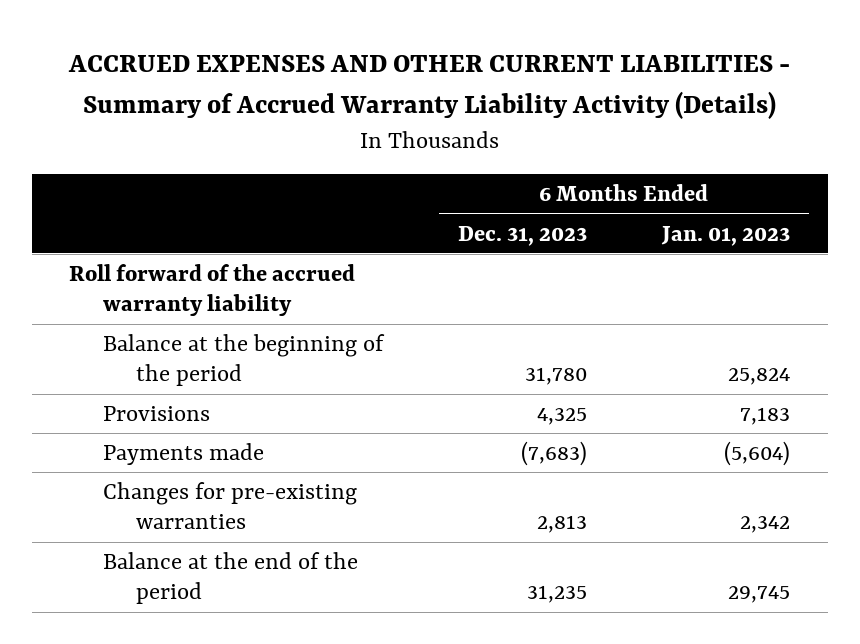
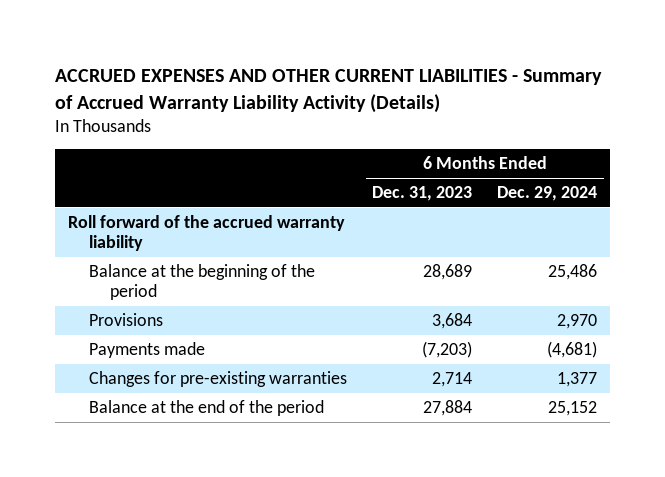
[661,225,791,246] Jan. 01, 2023 -> none
none -> [497,186,598,202] Dec. 29, 2024
[525,367,588,386] 31,780 -> [423,263,473,280] 28,689
[537,408,588,426] 4,325 -> [432,312,473,329] 3,684
[521,441,588,467] (7,683) -> [422,340,473,358] (7,203)
[537,515,588,534] 2,813 -> [432,371,473,387] 2,714
[527,585,588,604] 31,235 -> [423,399,473,416] 27,884

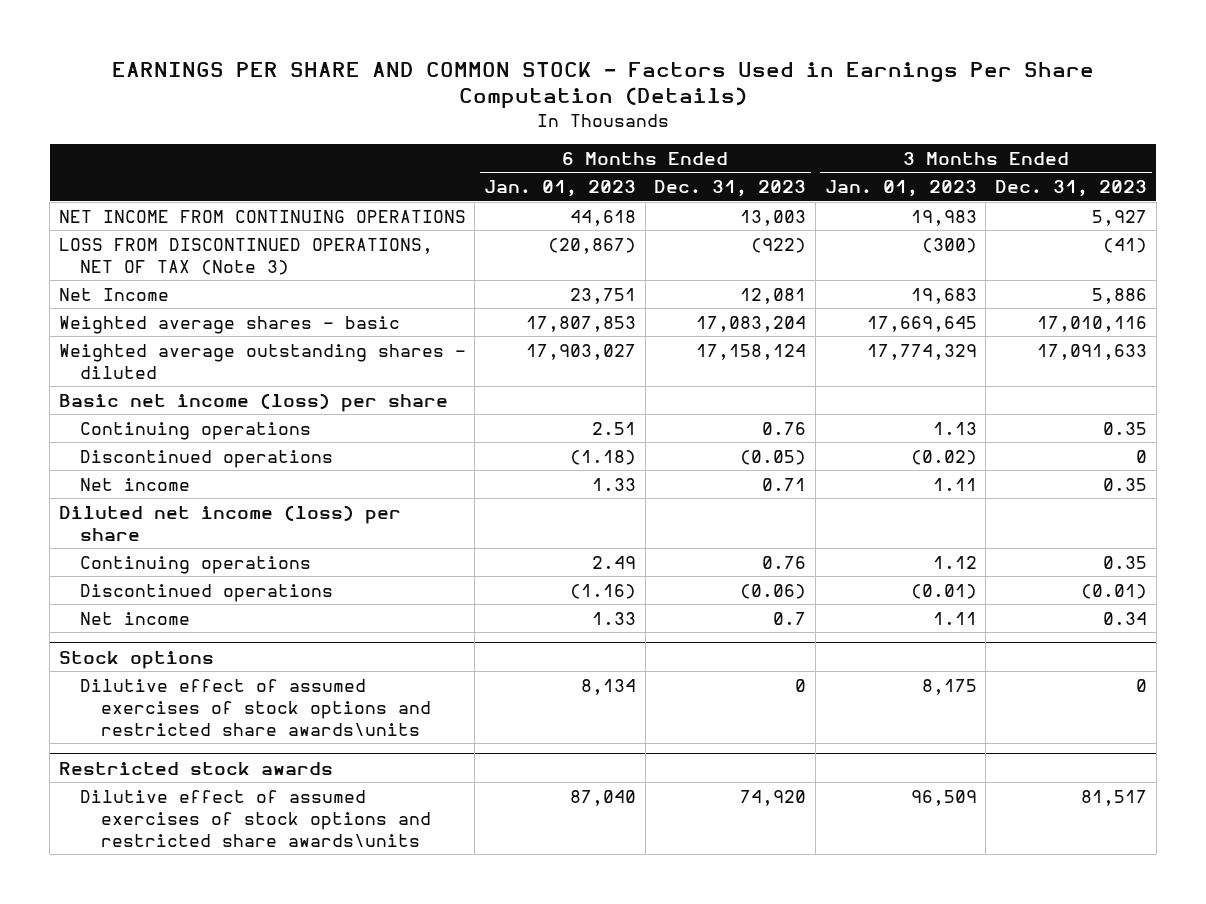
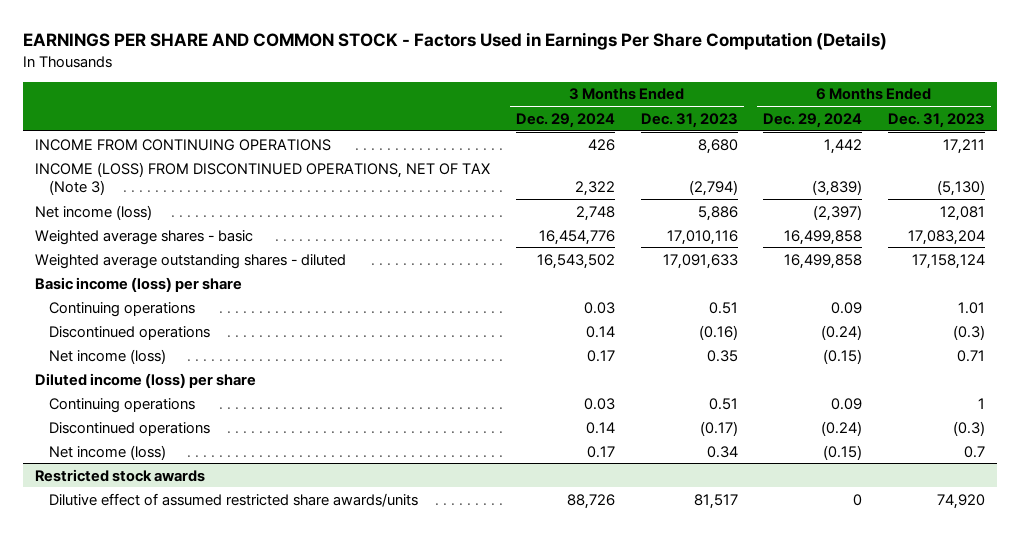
[484,180,637,198] Jan. 01, 2023 -> none
[824,180,977,198] Jan. 01, 2023 -> none
none -> [515,112,615,128] Dec. 29, 2024
none -> [763,112,863,128] Dec. 29, 2024
[58,209,466,223] NET INCOME FROM CONTINUING OPERATIONS -> [35,138,332,151] INCOME FROM CONTINUING OPERATIONS
[740,209,807,226] 13,003 -> [942,138,985,154] 17,211
[1091,209,1147,226] 5,927 -> [697,138,738,154] 8,680
[58,237,433,275] LOSS FROM DISCONTINUED OPERATIONS, NET OF TAX (Note 3) -> [35,161,491,196] INCOME (LOSS) FROM DISCONTINUED OPERATIONS, NET OF TAX (Note 3)
[751,237,807,253] (922) -> [936,180,985,197] (5,130)
[1102,237,1147,253] (41) -> [688,180,738,197] (2,794)
[58,287,169,301] Net Income -> [35,204,153,220] Net income (loss)
[58,650,214,669] Stock options -> none
[79,678,431,736] Dilutive effect of assumed exercises of stock options and restricted share awards\units -> none
[58,392,448,412] Basic net income (loss) per share -> [35,276,243,292] Basic income (loss) per share
[762,421,807,435] 0.76 -> [957,301,985,314] 1.01
[1102,421,1147,435] 0.35 -> [708,301,738,314] 0.51
[740,449,807,465] (0.05) -> [952,324,985,340] (0.3)
[1135,449,1147,463] 0 -> [698,324,738,340] (0.16)
[79,477,190,491] Net income -> [49,348,167,364] Net income (loss)
[58,504,401,541] Diluted net income (loss) per share -> [35,372,257,388] Diluted income (loss) per share
[762,555,807,569] 0.76 -> [977,397,985,409] 1
[1102,555,1147,569] 0.35 -> [708,397,738,410] 0.51
[740,583,807,599] (0.06) -> [952,420,985,436] (0.3)
[1080,583,1147,599] (0.01) -> [699,420,738,436] (0.17)
[79,611,190,625] Net income -> [49,444,167,460] Net income (loss)
[79,789,431,847] Dilutive effect of assumed exercises of stock options and restricted share awards\units -> [49,492,419,507] Dilutive effect of assumed restricted share awards/units

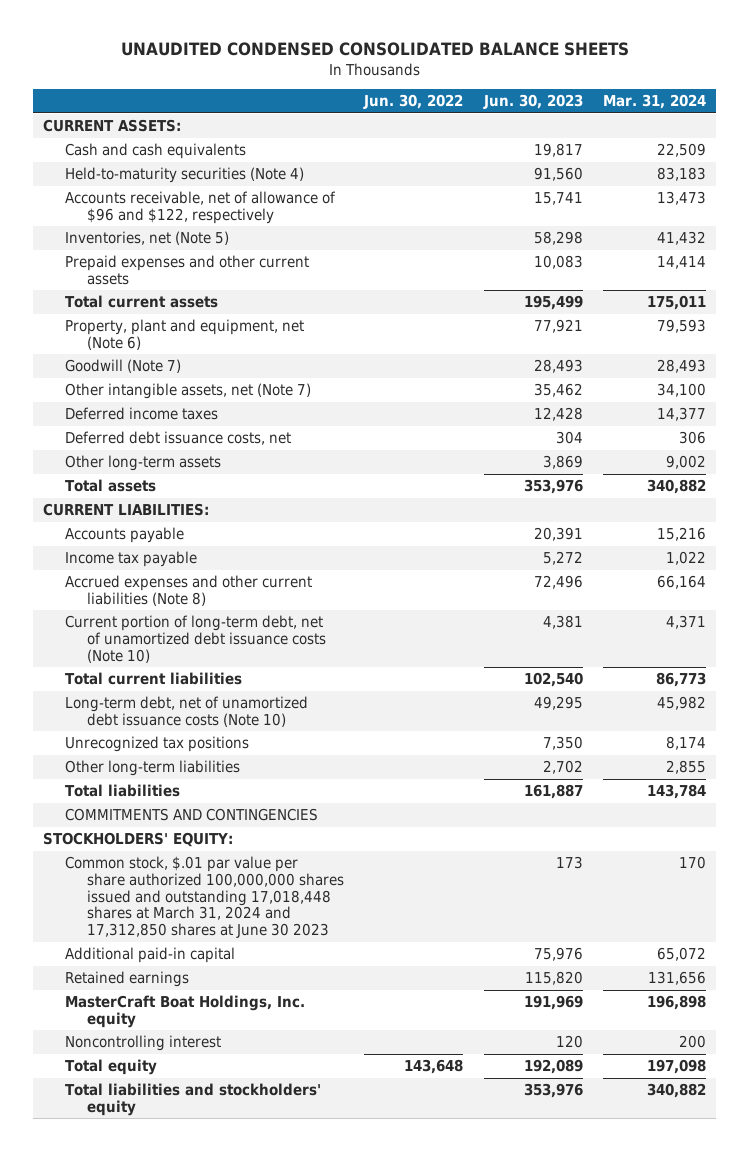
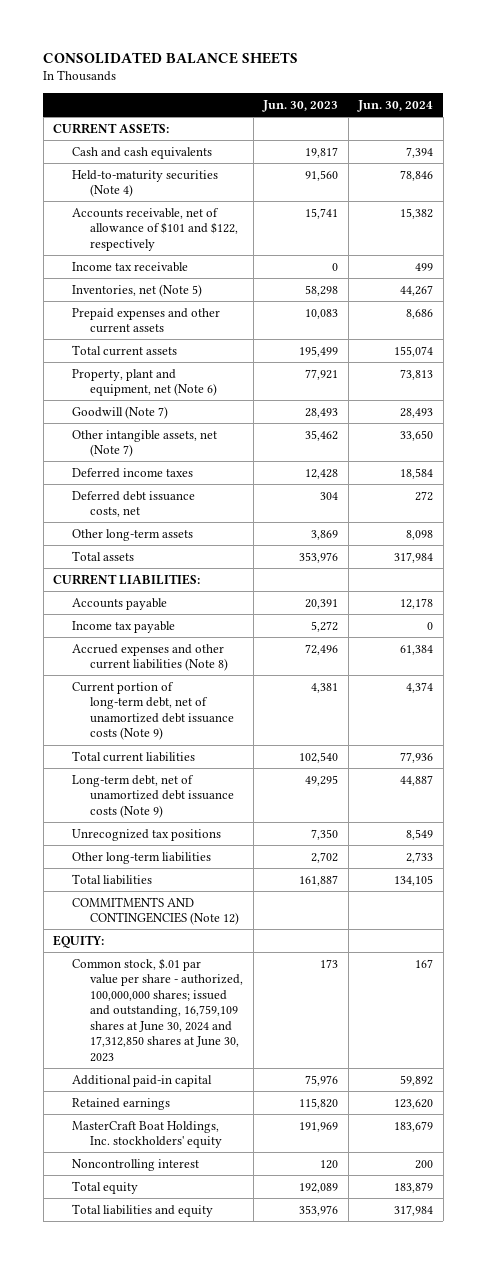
[120,42,629,57] UNAUDITED CONDENSED CONSOLIDATED BALANCE SHEETS -> [43,52,299,65] CONSOLIDATED BALANCE SHEETS
[363,94,464,110] Jun. 30, 2022 -> none
[603,94,707,110] Mar. 31, 2024 -> none
none -> [357,100,434,113] Jun. 30, 2024
[65,191,337,224] Accounts receivable, net of allowance of $96 and $122, respectively -> [71,207,238,251] Accounts receivable, net of allowance of $101 and $122, respectively
none -> [71,261,188,272] Income tax receivable
[65,615,327,663] Current portion of long-term debt, net of unamortized debt issuance costs (Note 10) -> [71,681,234,741] Current portion of long-term debt, net of unamortized debt issuance costs (Note 9)
[65,696,309,727] Long-term debt, net of unamortized debt issuance costs (Note 10) -> [71,774,234,818] Long-term debt, net of unamortized debt issuance costs (Note 9)
[65,808,319,822] COMMITMENTS AND CONTINGENCIES -> [71,896,239,926] COMMITMENTS AND CONTINGENCIES (Note 12)
[43,832,234,848] STOCKHOLDERS' EQUITY: -> [53,934,105,948] EQUITY:
[65,856,345,939] Common stock, $.01 par value per share authorized 100,000,000 shares issued and outstanding 17,018,448 shares at March 31, 2024 and 17,312,850 shares at June 30 2023 -> [71,957,243,1062] Common stock, $.01 par value per share - authorized, 100,000,000 shares; issued and outstanding, 16,759,109 shares at June 30, 2024 and 17,312,850 shares at June 30, 2023
[65,995,306,1028] MasterCraft Boat Holdings, Inc. equity -> [71,1120,222,1149] MasterCraft Boat Holdings, Inc. stockholders' equity
[65,1083,322,1116] Total liabilities and stockholders' equity -> [71,1203,213,1217] Total liabilities and equity

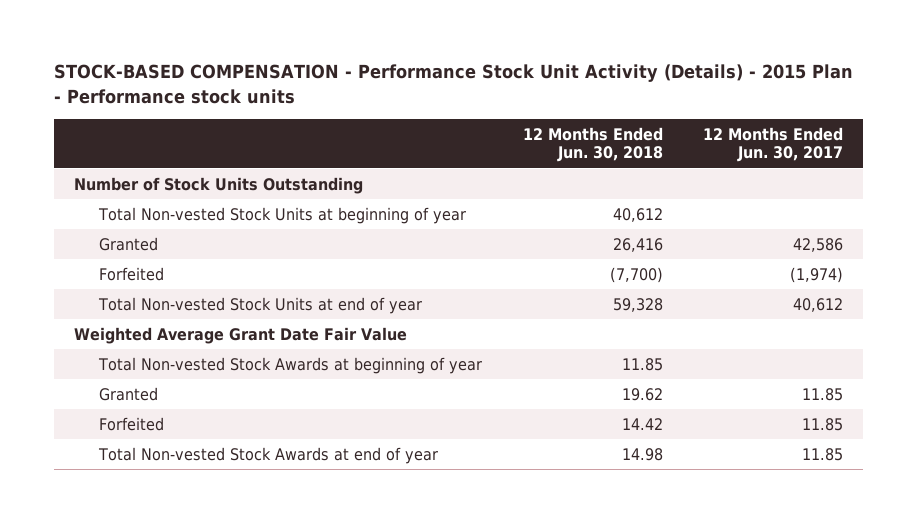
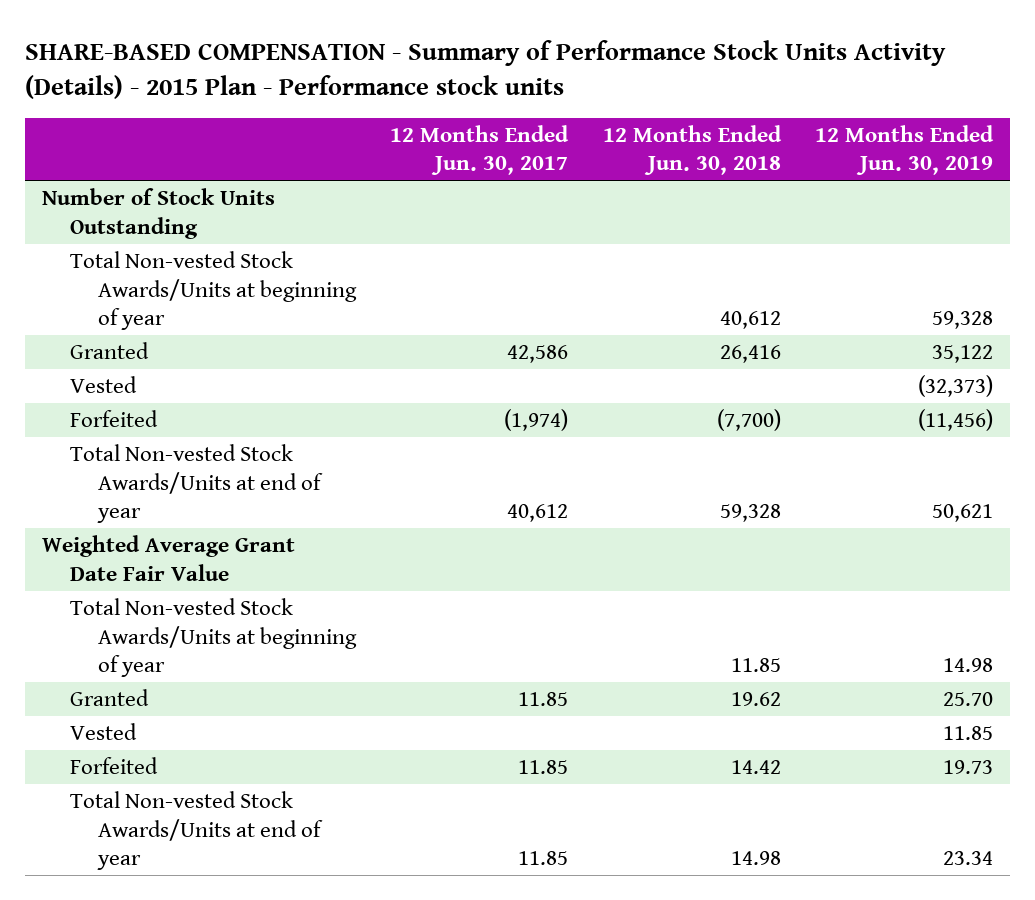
[53,64,853,104] STOCK-BASED COMPENSATION - Performance Stock Unit Activity (Details) - 2015 Plan - Performance stock units -> [24,39,946,100] SHARE-BASED COMPENSATION - Summary of Performance Stock Units Activity (Details) - 2015 Plan - Performance stock units
none -> [815,124,995,176] 12 Months Ended Jun. 30, 2019
[97,206,466,224] Total Non-vested Stock Units at beginning of year -> [69,251,357,331] Total Non-vested Stock Awards/Units at beginning of year
none -> [69,376,137,394] Vested
[97,296,422,314] Total Non-vested Stock Units at end of year -> [69,444,323,524] Total Non-vested Stock Awards/Units at end of year
[97,356,482,374] Total Non-vested Stock Awards at beginning of year -> [69,598,357,678] Total Non-vested Stock Awards/Units at beginning of year
none -> [69,723,137,741] Vested
[97,446,438,464] Total Non-vested Stock Awards at end of year -> [69,791,323,871] Total Non-vested Stock Awards/Units at end of year

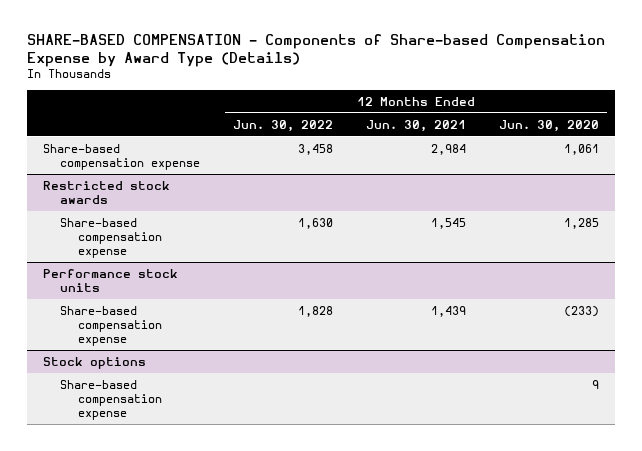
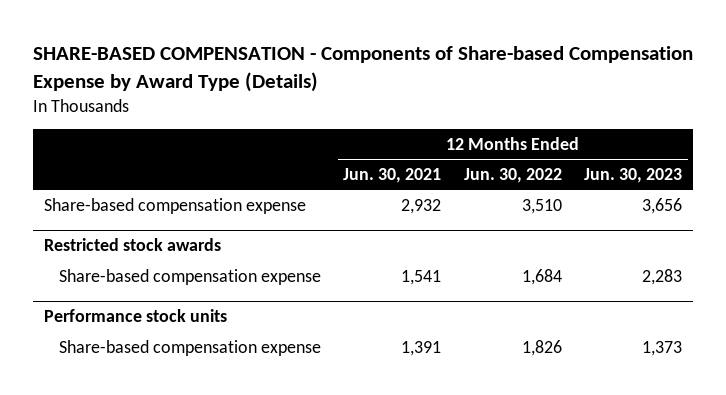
[498,119,599,132] Jun. 30, 2020 -> none
none -> [584,167,683,183] Jun. 30, 2023
[298,143,334,155] 3,458 -> [521,198,562,214] 3,510
[431,143,467,155] 2,984 -> [401,198,442,214] 2,932
[298,217,334,229] 1,630 -> [521,268,562,285] 1,684
[431,217,467,229] 1,545 -> [401,269,442,285] 1,541
[43,356,147,369] Stock options -> none
[60,379,162,420] Share-based compensation expense -> none
[298,305,334,317] 1,828 -> [521,339,562,356] 1,826
[431,305,467,317] 1,439 -> [401,340,442,356] 1,391

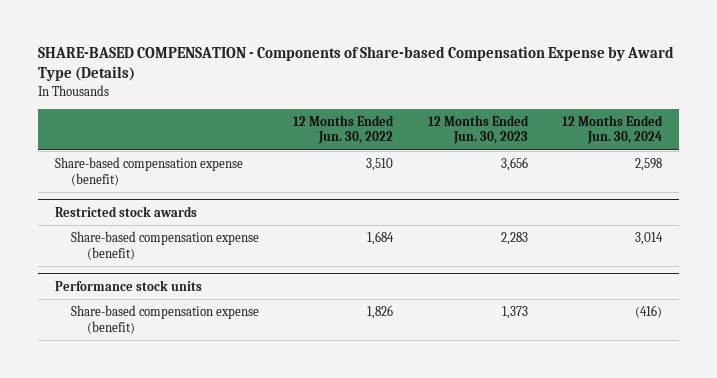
[343,167,442,183] Jun. 30, 2021 -> none
none -> [561,114,663,145] 12 Months Ended Jun. 30, 2024
[44,197,307,214] Share-based compensation expense -> [54,157,243,186] Share-based compensation expense (benefit)
[59,268,322,285] Share-based compensation expense -> [70,231,259,260] Share-based compensation expense (benefit)
[59,339,322,356] Share-based compensation expense -> [70,305,259,334] Share-based compensation expense (benefit)

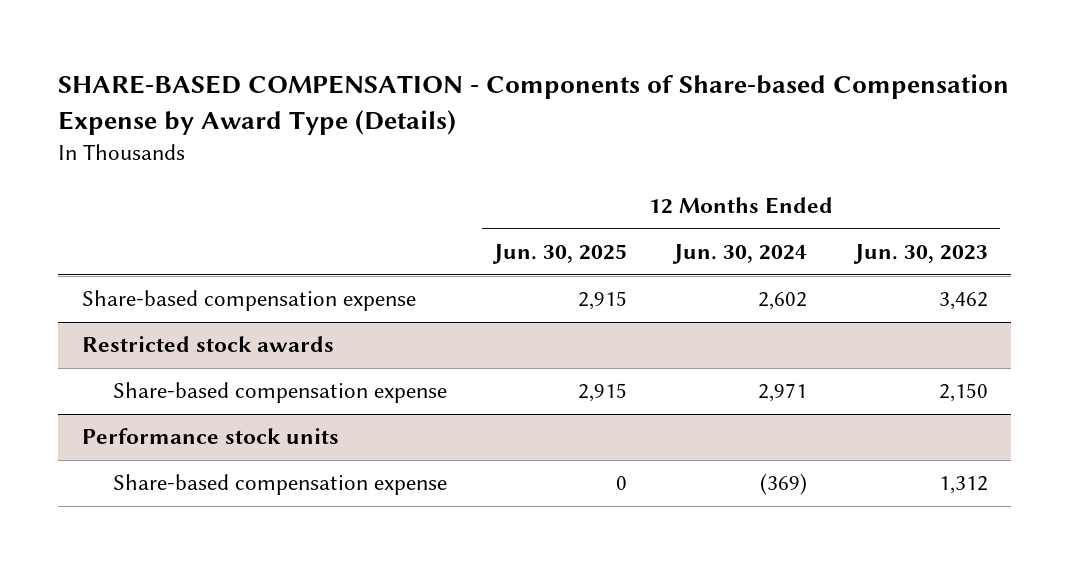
[293,114,395,145] 12 Months Ended Jun. 30, 2022 -> none
none -> [492,244,628,265] Jun. 30, 2025
[54,157,243,186] Share-based compensation expense (benefit) -> [81,290,416,312] Share-based compensation expense
[500,157,528,172] 3,656 -> [938,292,988,311] 3,462
[634,158,662,172] 2,598 -> [758,292,808,311] 2,602
[70,231,259,260] Share-based compensation expense (benefit) -> [112,382,447,404] Share-based compensation expense
[500,232,528,246] 2,283 -> [938,383,988,403] 2,150
[634,232,663,246] 3,014 -> [758,383,808,403] 2,971
[70,305,259,334] Share-based compensation expense (benefit) -> [112,474,447,496] Share-based compensation expense
[501,306,528,320] 1,373 -> [938,476,988,495] 1,312
[634,305,662,319] (416) -> [760,473,808,496] (369)

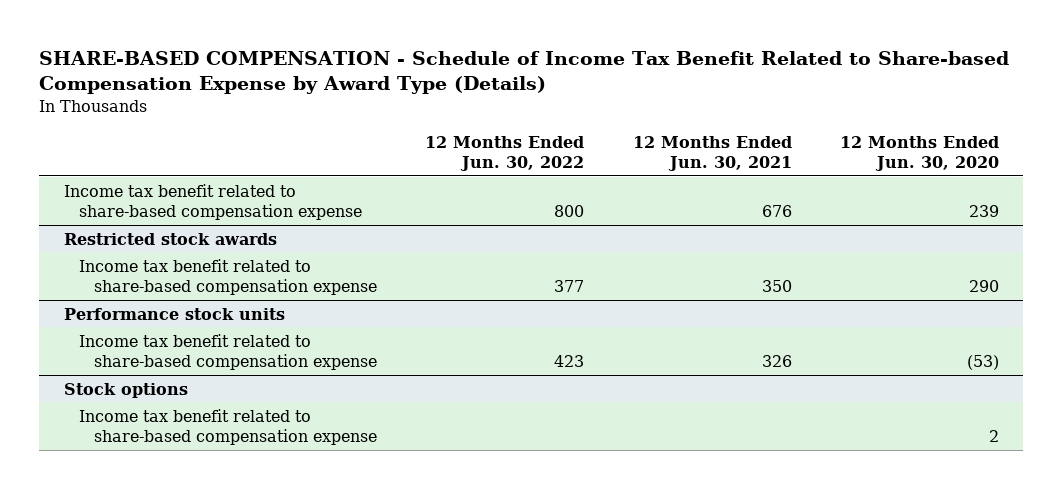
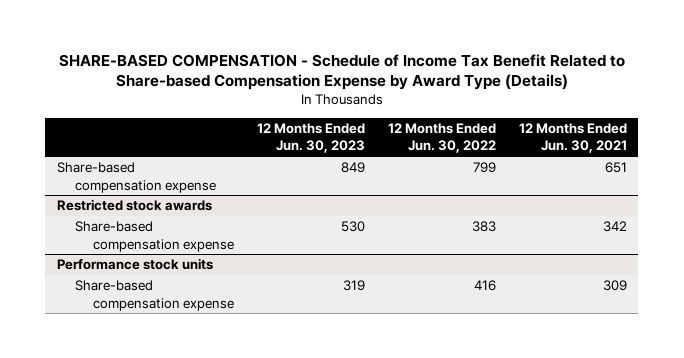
[840,135,1000,172] 12 Months Ended Jun. 30, 2020 -> none
none -> [257,123,366,154] 12 Months Ended Jun. 30, 2023
[63,183,362,221] Income tax benefit related to share-based compensation expense -> [56,162,216,193] Share-based compensation expense
[554,205,585,218] 800 -> [473,162,497,174] 799
[761,205,792,218] 676 -> [605,162,628,174] 651
[78,258,377,296] Income tax benefit related to share-based compensation expense -> [74,221,235,252] Share-based compensation expense
[554,280,585,293] 377 -> [472,221,497,233] 383
[761,280,792,293] 350 -> [603,221,628,233] 342
[63,382,188,398] Stock options -> none
[78,408,377,446] Income tax benefit related to share-based compensation expense -> none
[78,333,377,371] Income tax benefit related to share-based compensation expense -> [74,280,235,311] Share-based compensation expense
[554,355,585,368] 423 -> [474,280,497,292] 416
[761,355,792,368] 326 -> [603,280,628,292] 309

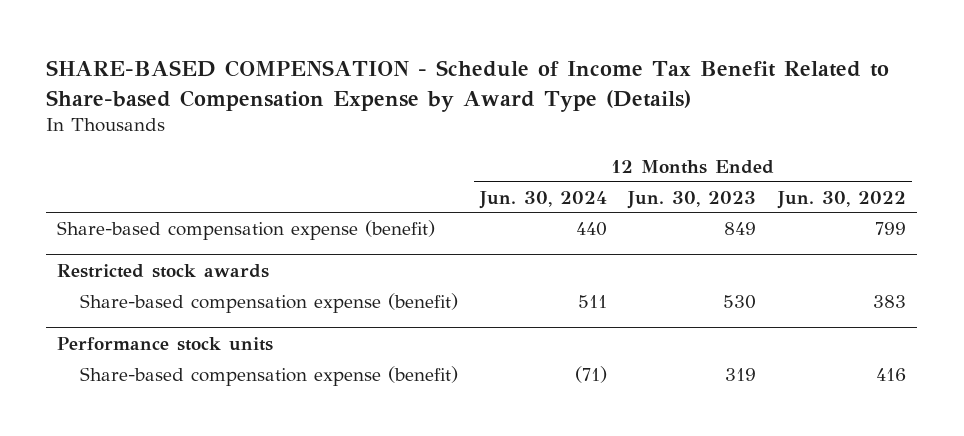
[519,123,628,154] 12 Months Ended Jun. 30, 2021 -> none
none -> [478,190,607,209] Jun. 30, 2024
[56,162,216,193] Share-based compensation expense -> [57,220,436,241] Share-based compensation expense (benefit)
[74,221,235,252] Share-based compensation expense -> [79,293,458,314] Share-based compensation expense (benefit)
[74,280,235,311] Share-based compensation expense -> [79,366,458,387] Share-based compensation expense (benefit)

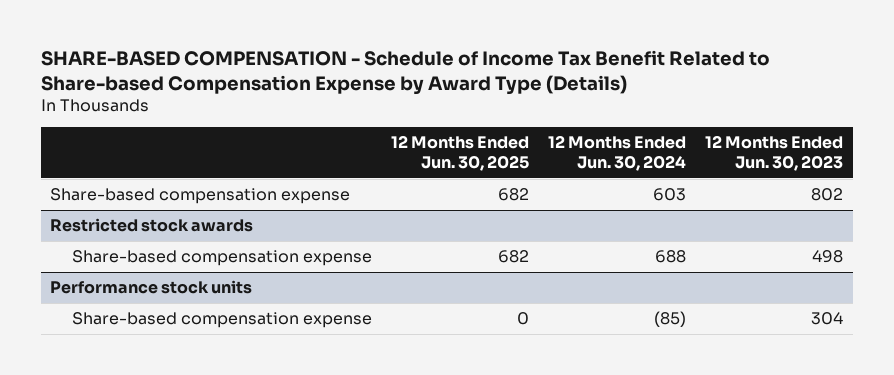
[777,190,907,209] Jun. 30, 2022 -> none
none -> [390,135,529,172] 12 Months Ended Jun. 30, 2025
[57,220,436,241] Share-based compensation expense (benefit) -> [50,188,351,205] Share-based compensation expense
[575,222,607,237] 440 -> [653,188,687,202] 603
[724,222,757,236] 849 -> [811,188,844,202] 802
[79,293,458,314] Share-based compensation expense (benefit) -> [71,250,372,267] Share-based compensation expense
[577,295,607,309] 511 -> [655,250,687,264] 688
[723,295,757,310] 530 -> [812,250,844,264] 498
[79,366,458,387] Share-based compensation expense (benefit) -> [71,312,372,329] Share-based compensation expense
[574,366,607,384] (71) -> [654,311,687,328] (85)
[725,368,757,382] 319 -> [811,312,844,326] 304

